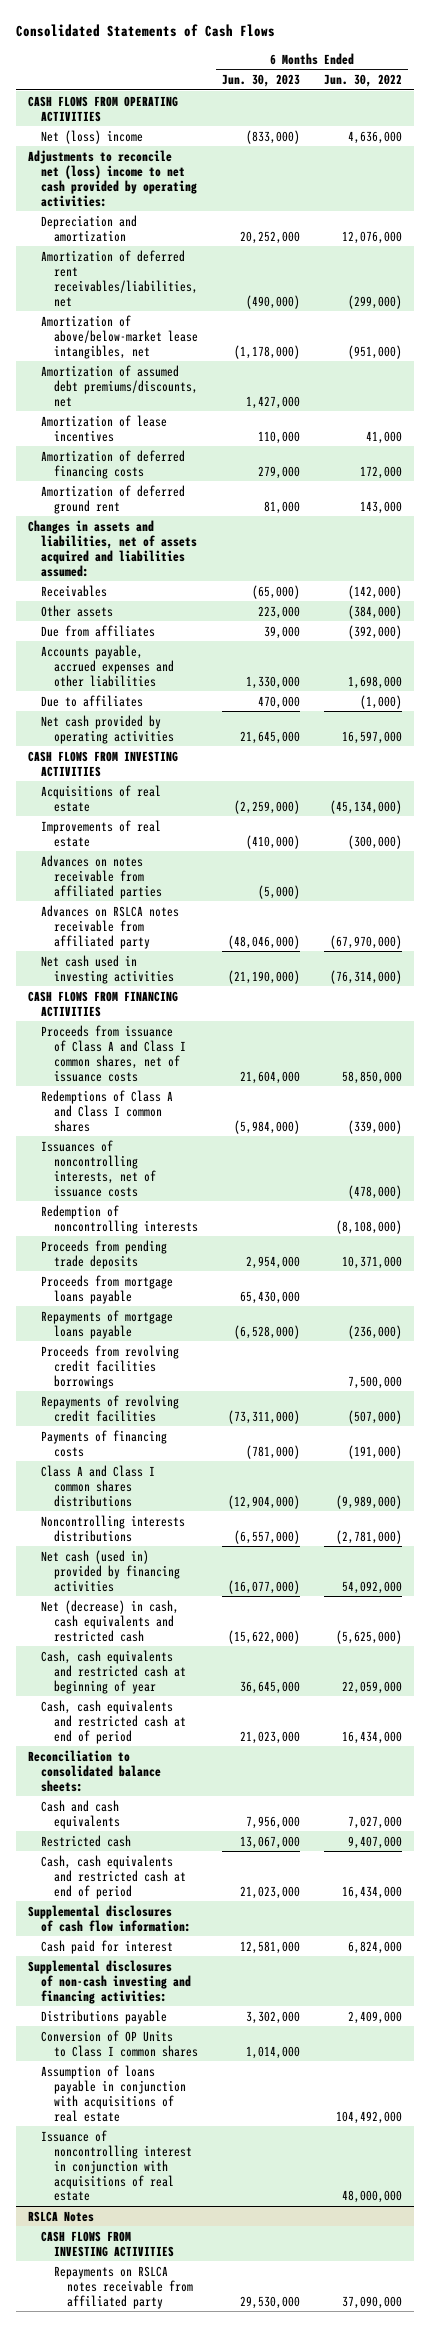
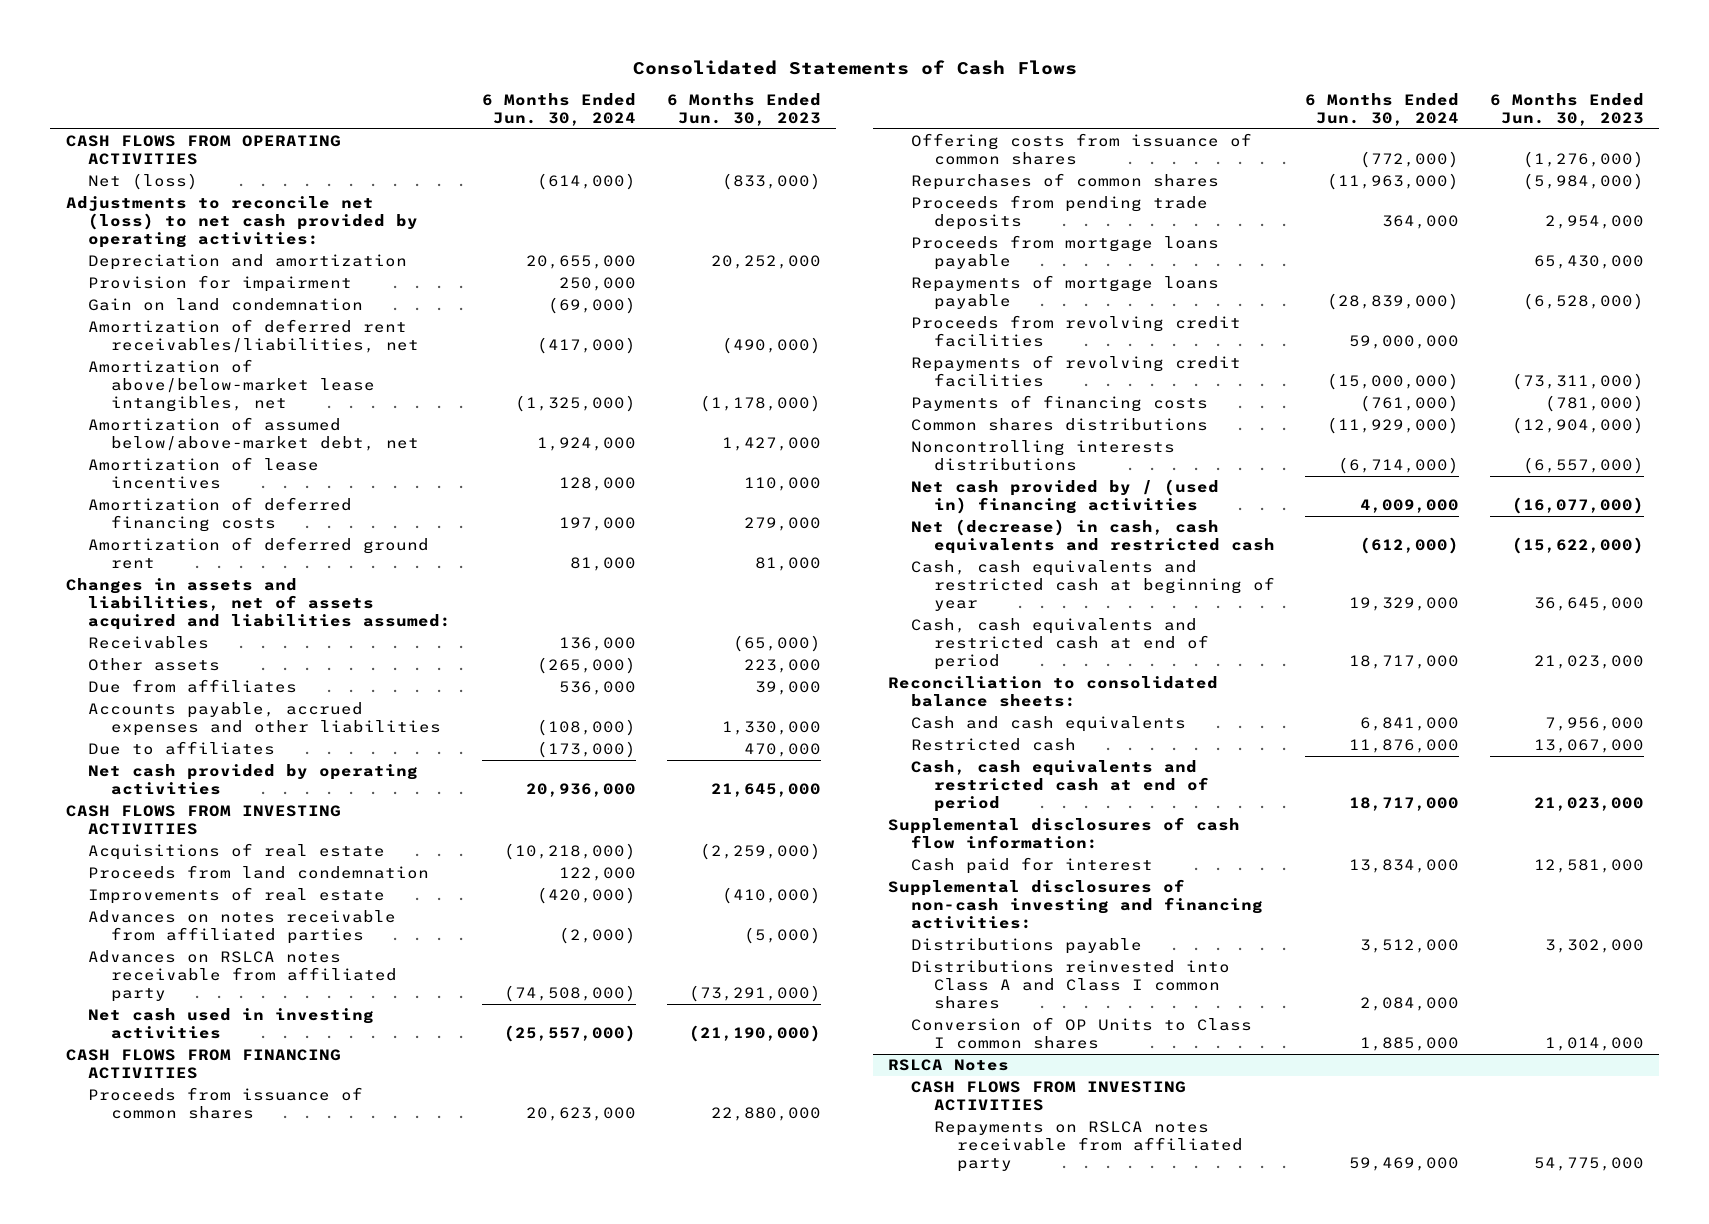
[324,73,403,87] Jun. 30, 2022 -> none
none -> [482,93,637,126] 6 Months Ended Jun. 30, 2024
[41,129,144,144] Net (loss) income -> [88,173,199,191] Net (loss)
[28,149,198,207] Adjustments to reconcile net (loss) income to net cash provided by operating activities: -> [65,196,419,248] Adjustments to reconcile net (loss) to net cash provided by operating activities:
none -> [88,275,353,293] Provision for impairment
none -> [88,298,364,312] Gain on land condemnation
[41,364,199,407] Amortization of assumed debt premiums/discounts, net -> [88,417,420,452] Amortization of assumed below/above-market debt, net
none -> [88,865,430,880] Proceeds from land condemnation
[228,934,301,949] (48,046,000) -> [688,984,821,1002] (73,291,000)
[41,1139,157,1197] Issuances of noncontrolling interests, net of issuance costs -> none
[41,1204,199,1234] Redemption of noncontrolling interests -> none
[41,1024,187,1082] Proceeds from issuance of Class A and Class I common shares, net of issuance costs -> [88,1087,364,1120] Proceeds from issuance of common shares
[240,1070,301,1084] 21,604,000 -> [710,1107,821,1122] 22,880,000
none -> [911,133,1253,166] Offering costs from issuance of common shares
[41,1089,174,1132] Redemptions of Class A and Class I common shares -> [911,173,1220,191] Repurchases of common shares
[41,1344,180,1389] Proceeds from revolving credit facilities borrowings -> [911,315,1242,348] Proceeds from revolving credit facilities
[41,1464,156,1507] Class A and Class I common shares distributions -> [911,418,1209,432] Common shares distributions
[41,1549,181,1592] Net cash (used in) provided by financing activities -> [911,479,1220,515] Net cash provided by / (used in) financing activities
none -> [911,960,1231,1009] Distributions reinvested into Class A and Class I common shares
[41,2064,187,2122] Assumption of loans payable in conjunction with acquisitions of real estate -> none
[41,2129,193,2202] Issuance of noncontrolling interest in conjunction with acquisitions of real estate -> none
[240,2295,301,2309] 29,530,000 -> [1533,1156,1644,1171] 54,775,000

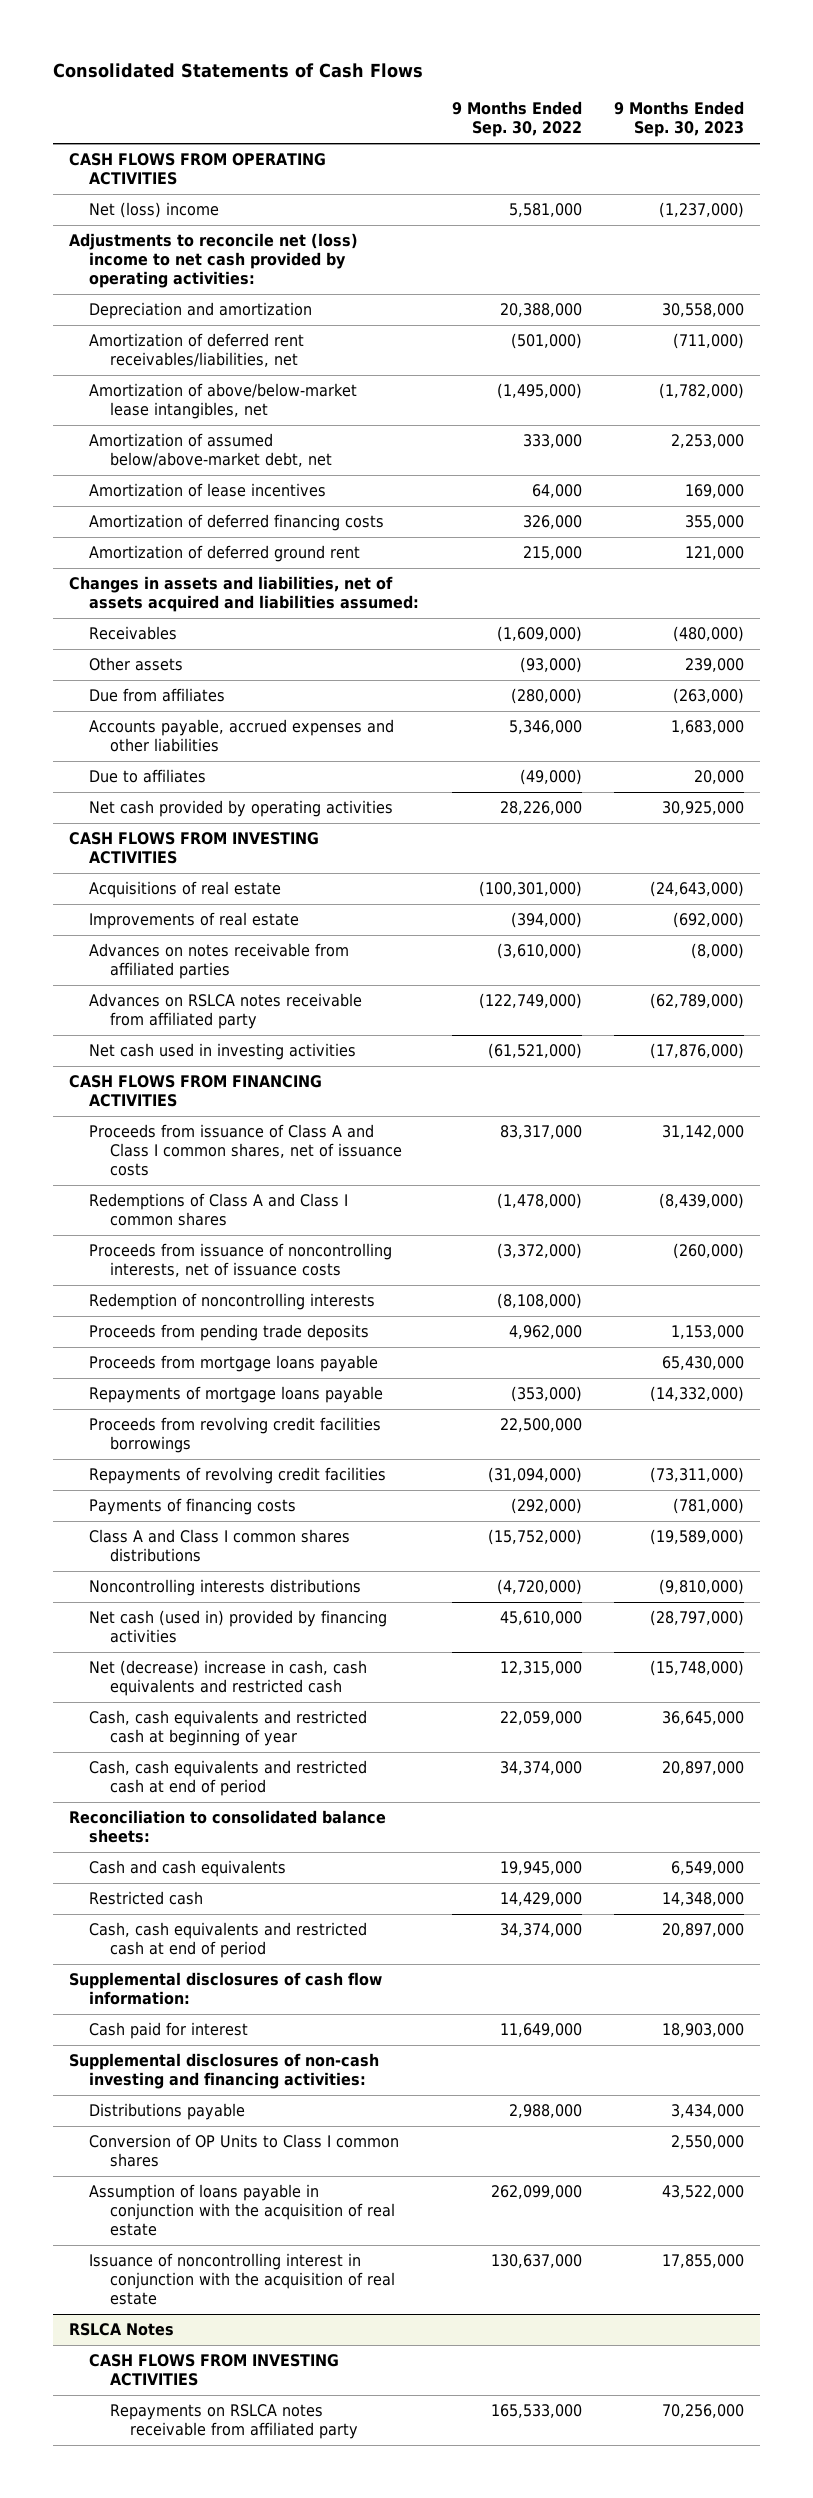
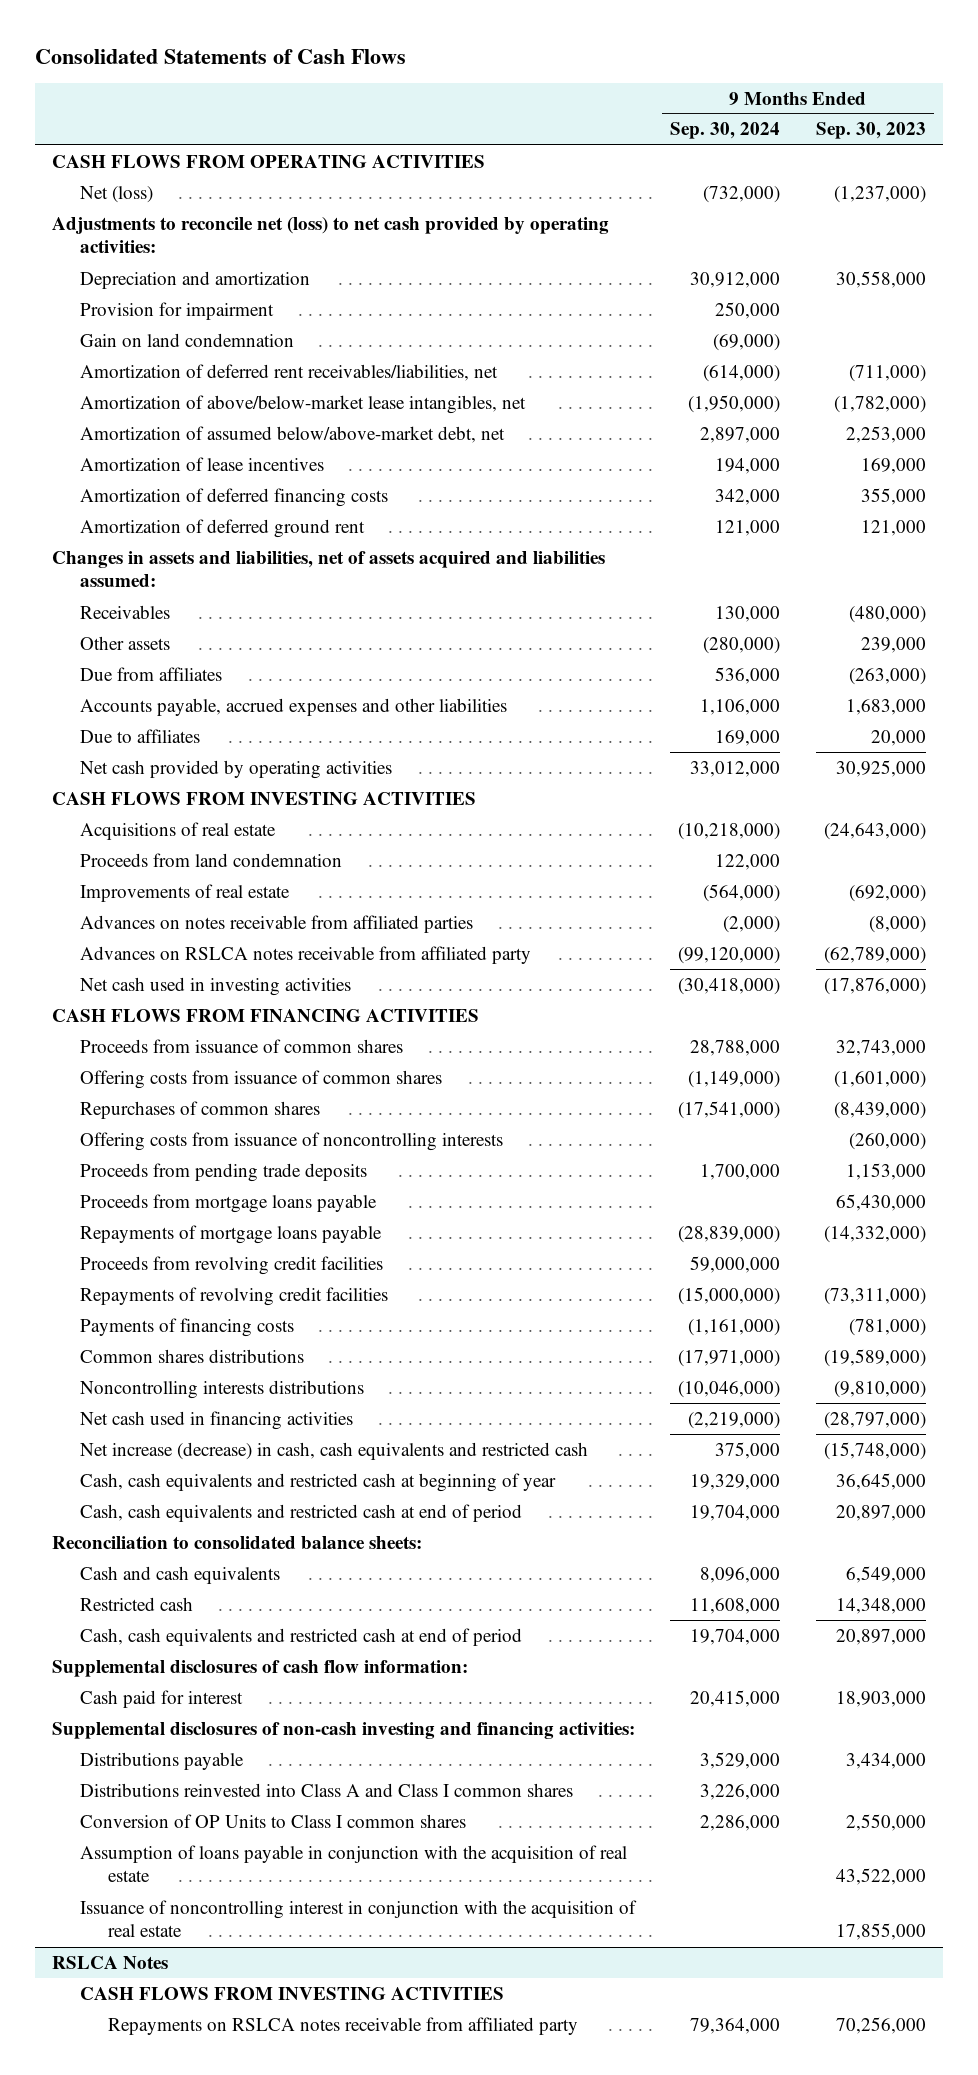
[451,101,582,138] 9 Months Ended Sep. 30, 2022 -> none
none -> [670,122,781,140] Sep. 30, 2024
[89,202,220,219] Net (loss) income -> [79,185,153,203] Net (loss)
[68,233,358,289] Adjustments to reconcile net (loss) income to net cash provided by operating activities: -> [52,216,610,254] Adjustments to reconcile net (loss) to net cash provided by operating activities:
none -> [79,301,274,320] Provision for impairment
none -> [79,332,294,347] Gain on land condemnation
none -> [79,852,342,867] Proceeds from land condemnation
[89,1293,376,1311] Redemption of noncontrolling interests -> none
[89,1124,402,1177] Proceeds from issuance of Class A and Class I common shares, net of issuance costs -> [79,1038,403,1053] Proceeds from issuance of common shares
[661,1125,744,1140] 31,142,000 -> [835,1039,926,1056] 32,743,000
none -> [79,1069,442,1089] Offering costs from issuance of common shares
[89,1193,349,1227] Redemptions of Class A and Class I common shares -> [79,1100,320,1119] Repurchases of common shares
[89,1243,393,1278] Proceeds from issuance of noncontrolling interests, net of issuance costs -> [79,1131,503,1151] Offering costs from issuance of noncontrolling interests
[89,1417,382,1454] Proceeds from revolving credit facilities borrowings -> [79,1255,383,1275] Proceeds from revolving credit facilities
[89,1529,351,1563] Class A and Class I common shares distributions -> [79,1348,304,1363] Common shares distributions
[89,1610,388,1644] Net cash (used in) provided by financing activities -> [79,1410,353,1430] Net cash used in financing activities
[89,1660,368,1697] Net (decrease) increase in cash, cash equivalents and restricted cash -> [79,1441,588,1460] Net increase (decrease) in cash, cash equivalents and restricted cash
none -> [79,1782,573,1797] Distributions reinvested into Class A and Class I common shares

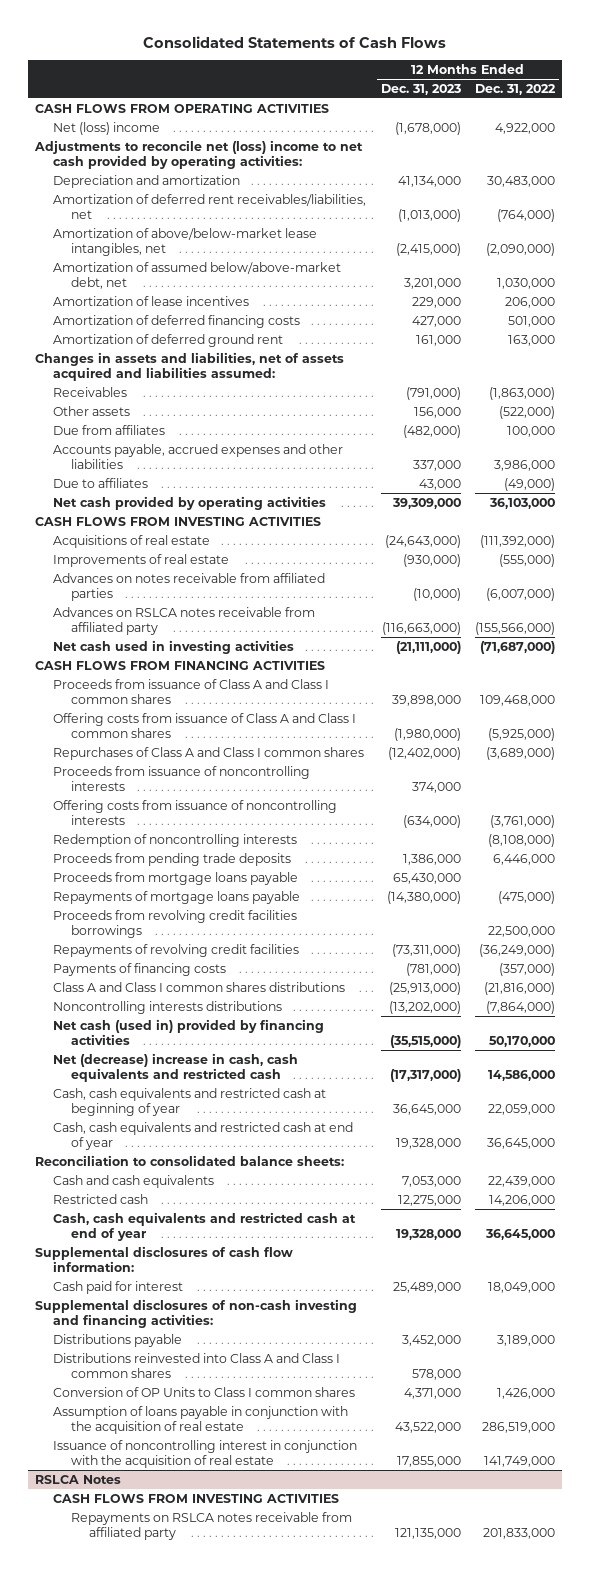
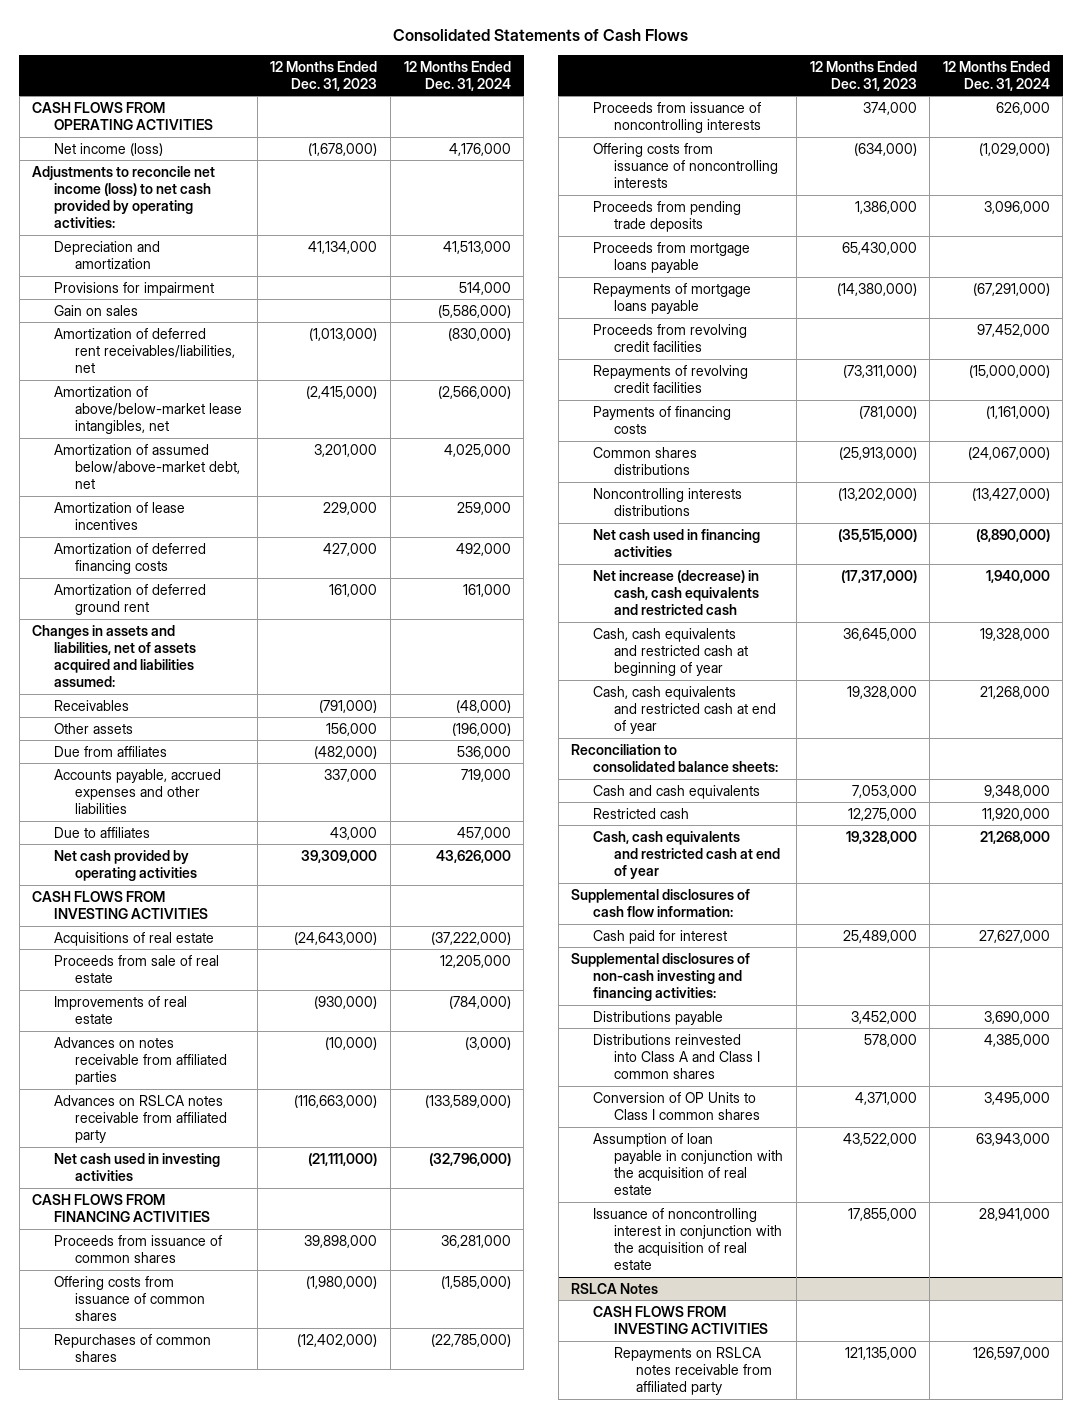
[475,83,557,95] Dec. 31, 2022 -> none
none -> [403,60,511,91] 12 Months Ended Dec. 31, 2024
[53,121,161,135] Net (loss) income -> [53,142,163,156] Net income (loss)
[34,139,364,170] Adjustments to reconcile net (loss) income to net cash provided by operating activities: -> [32,165,216,229] Adjustments to reconcile net income (loss) to net cash provided by operating activities:
none -> [53,281,214,296] Provisions for impairment
none -> [53,304,138,316] Gain on sales
none -> [53,954,219,983] Proceeds from sale of real estate
[53,678,330,705] Proceeds from issuance of Class A and Class I common shares -> [53,1234,222,1263] Proceeds from issuance of common shares
[53,712,357,739] Offering costs from issuance of Class A and Class I common shares -> [53,1275,206,1322] Offering costs from issuance of common shares
[53,746,365,760] Repurchases of Class A and Class I common shares -> [53,1333,211,1362] Repurchases of common shares
[53,833,298,847] Redemption of noncontrolling interests -> none
[53,909,298,939] Proceeds from revolving credit facilities borrowings -> [592,323,747,352] Proceeds from revolving credit facilities
[53,981,346,992] Class A and Class I common shares distributions -> [592,446,697,475] Common shares distributions
[53,1018,325,1046] Net cash (used in) provided by financing activities -> [592,528,760,557] Net cash used in financing activities
[53,1052,299,1083] Net (decrease) increase in cash, cash equivalents and restricted cash -> [592,569,760,616] Net increase (decrease) in cash, cash equivalents and restricted cash
[53,1405,349,1435] Assumption of loans payable in conjunction with the acquisition of real estate -> [592,1132,784,1196] Assumption of loan payable in conjunction with the acquisition of real estate

